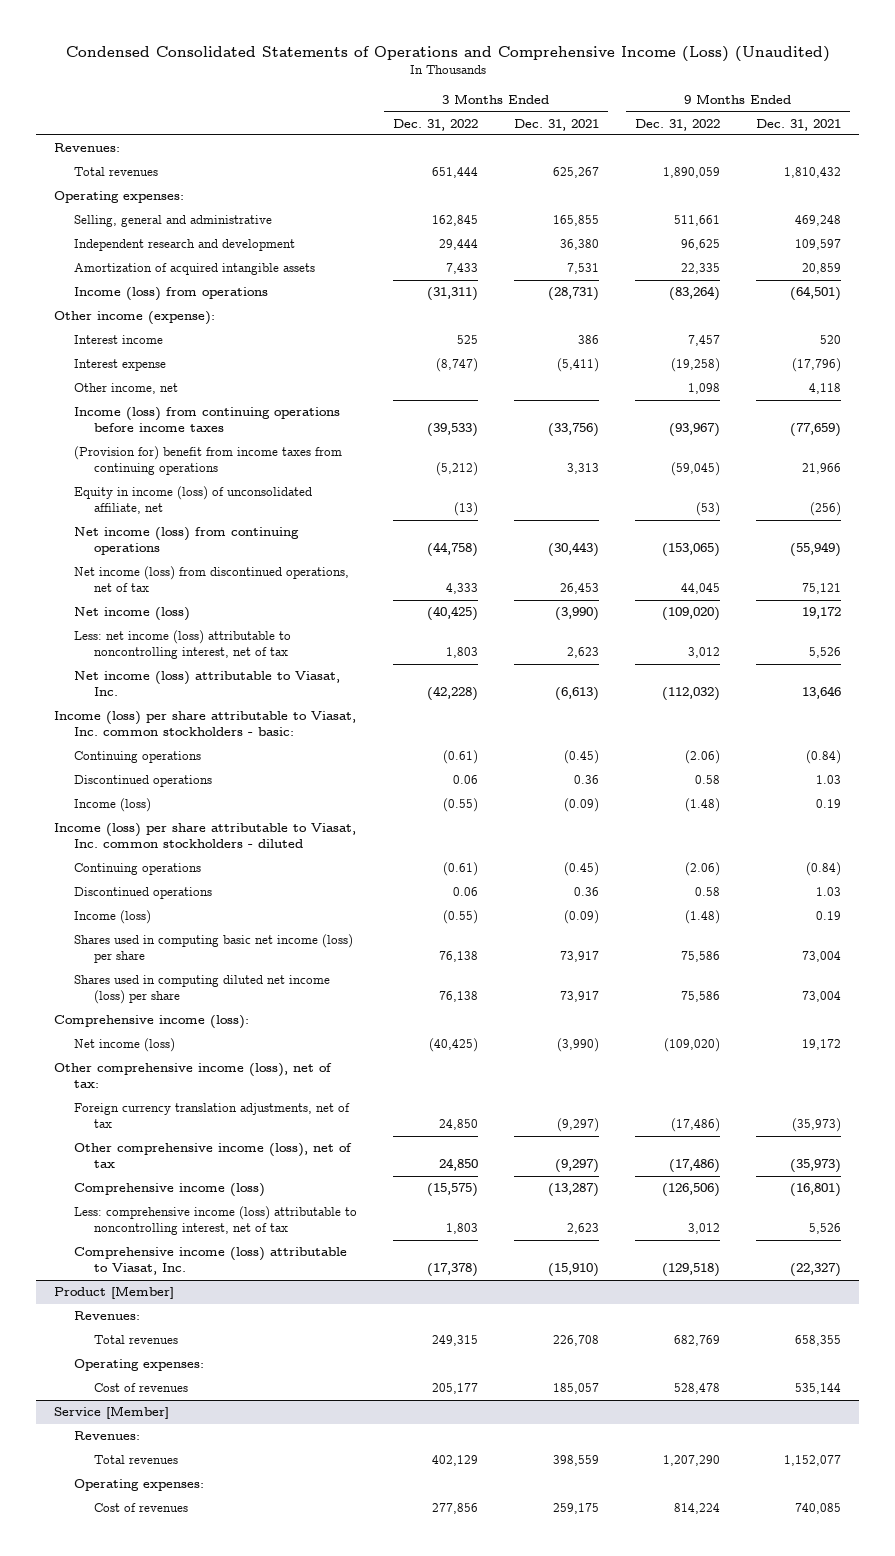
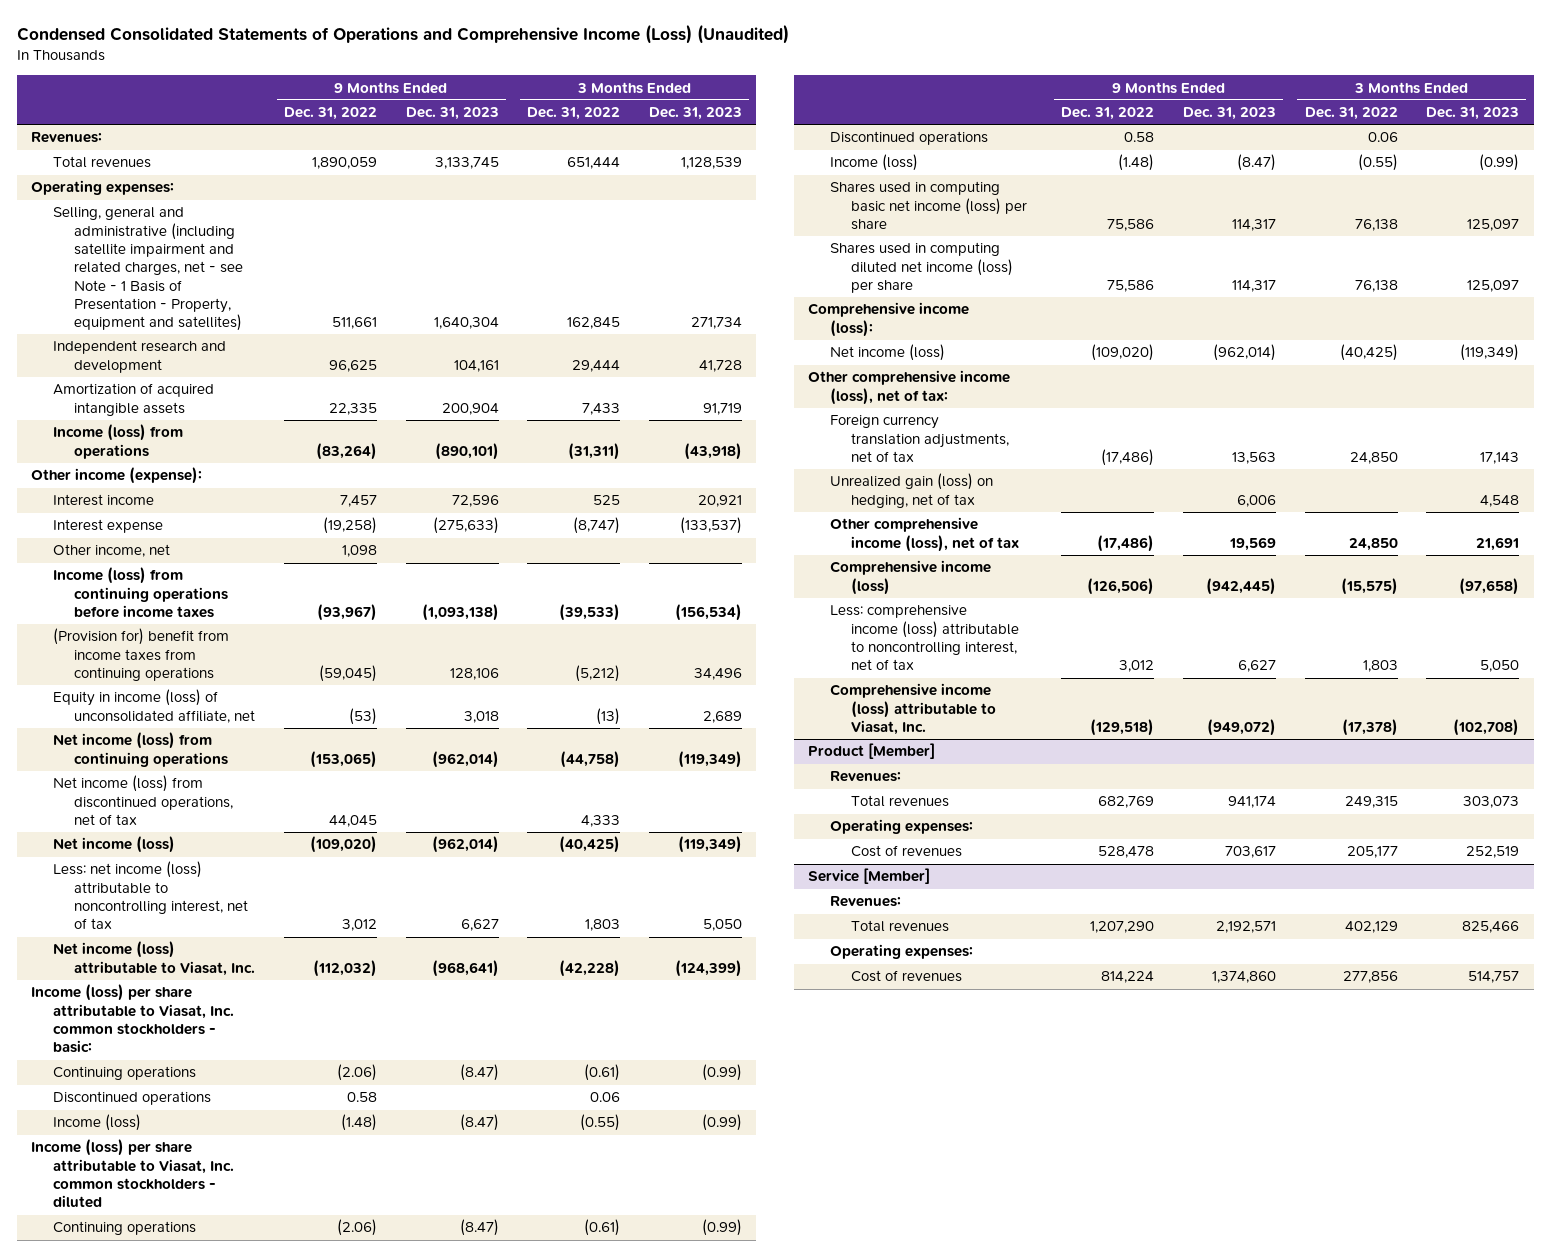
[514,118,600,131] Dec. 31, 2021 -> none
[756,118,842,131] Dec. 31, 2021 -> none
none -> [405,107,499,121] Dec. 31, 2023
none -> [649,107,743,121] Dec. 31, 2023
[74,215,273,228] Selling, general and administrative -> [52,207,244,332] Selling, general and administrative (including satellite impairment and related charges, net - see Note - 1 Basis of Presentation - Property, equipment and satellites)
none -> [829,473,993,508] Unrealized gain (loss) on hedging, net of tax

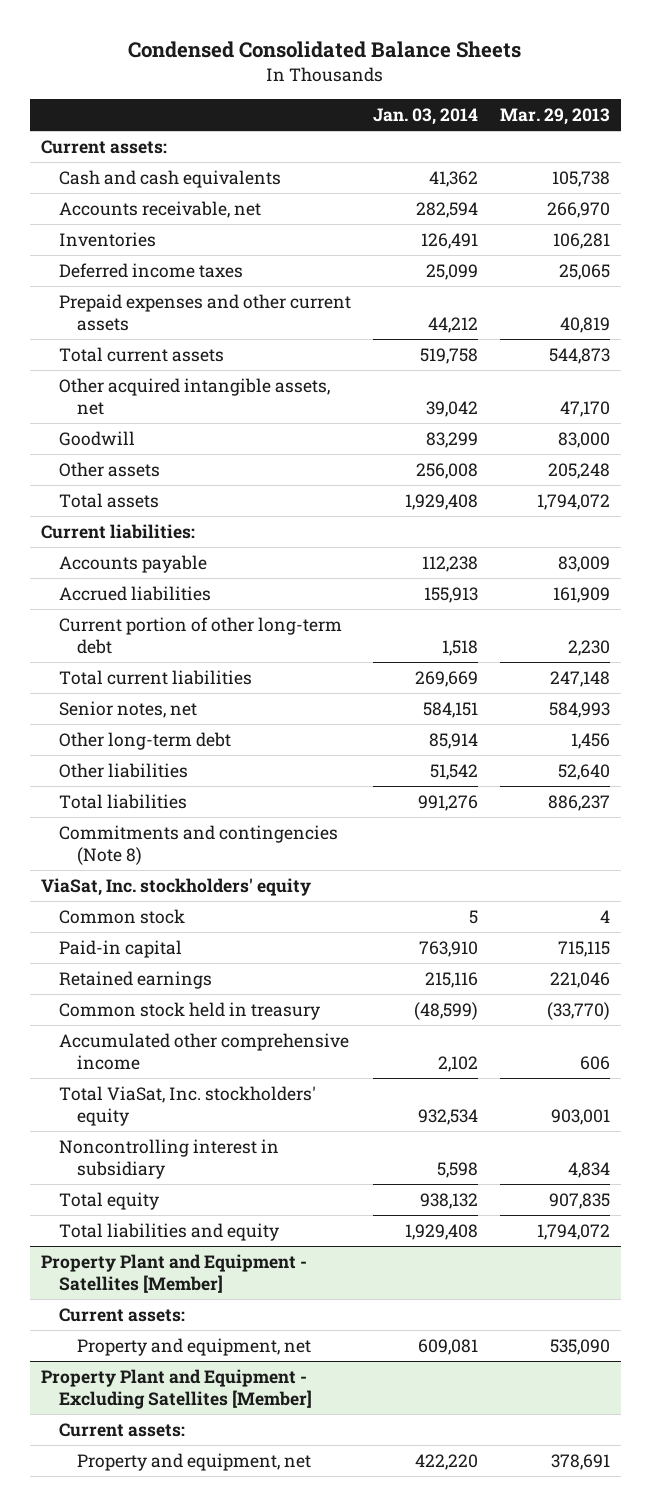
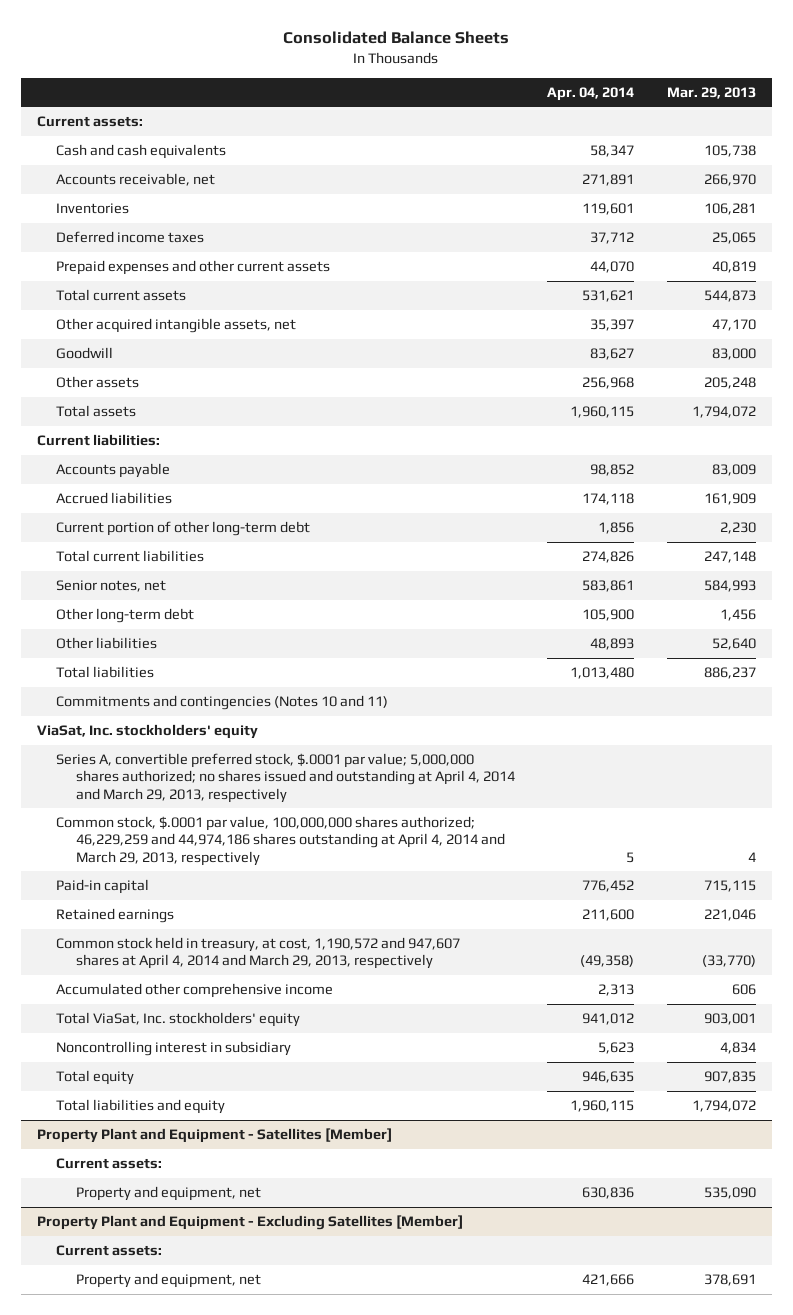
[128,41,522,59] Condensed Consolidated Balance Sheets -> [283,31,510,45] Consolidated Balance Sheets
[372,107,478,125] Jan. 03, 2014 -> none
none -> [547,86,635,101] Apr. 04, 2014
[58,825,338,865] Commitments and contingencies (Note 8) -> [56,695,389,711] Commitments and contingencies (Notes 10 and 11)
none -> [56,753,515,803] Series A, convertible preferred stock, $.0001 par value; 5,000,000 shares authorized; no shares issued and outstanding at April 4, 2014 and March 29, 2013, respectively
[58,909,185,925] Common stock -> [56,816,505,866] Common stock, $.0001 par value, 100,000,000 shares authorized; 46,229,259 and 44,974,186 shares outstanding at April 4, 2014 and March 29, 2013, respectively
[58,1002,320,1021] Common stock held in treasury -> [56,937,461,970] Common stock held in treasury, at cost, 1,190,572 and 947,607 shares at April 4, 2014 and March 29, 2013, respectively

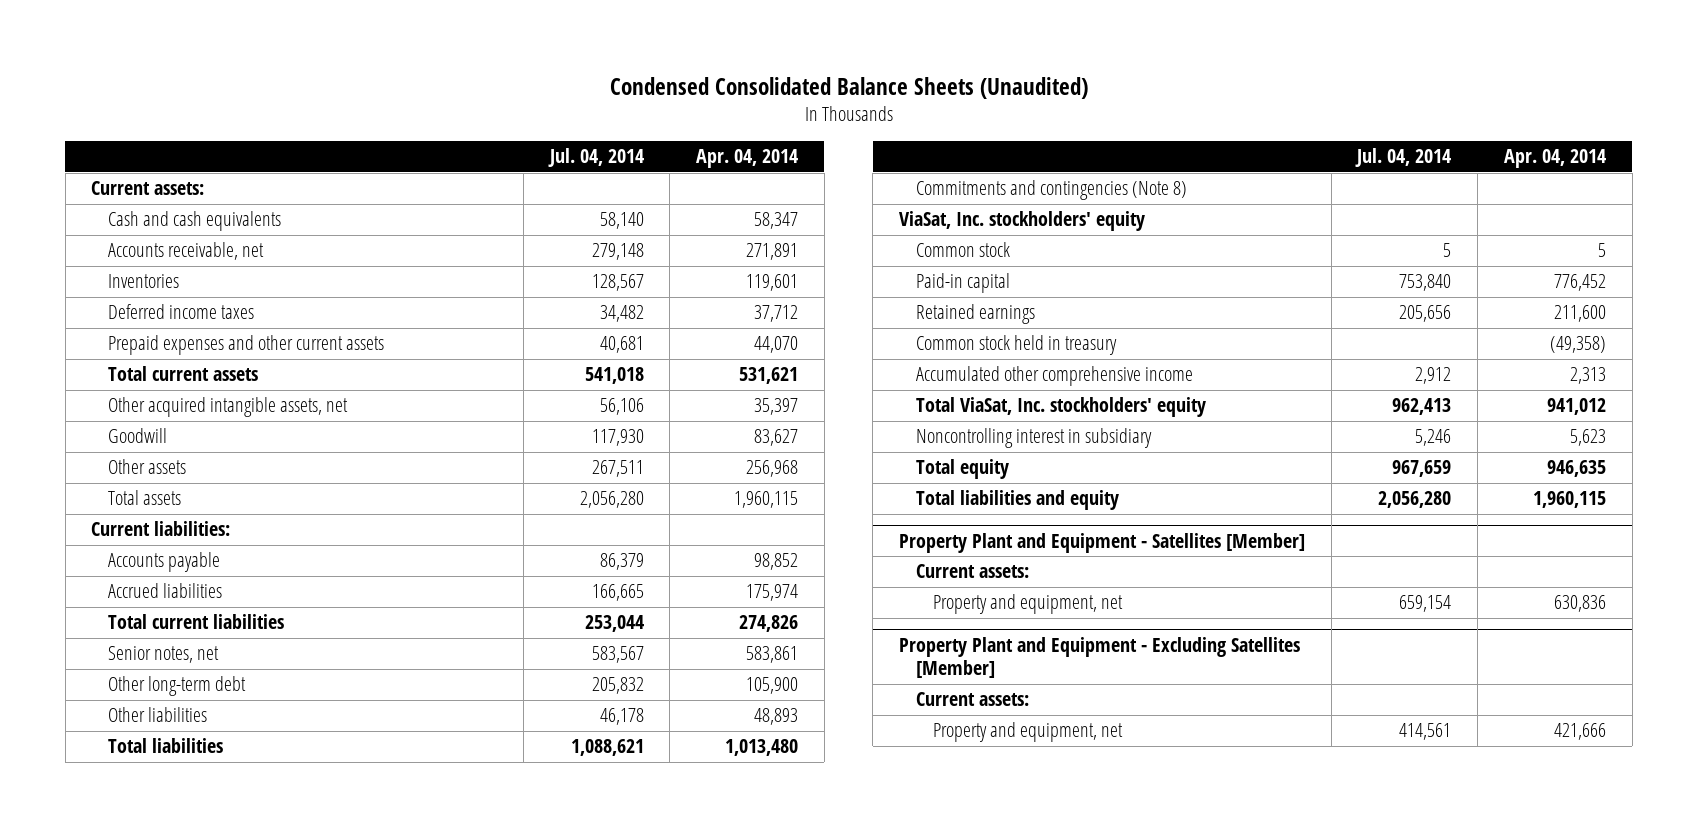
[283,31,510,45] Consolidated Balance Sheets -> [609,77,1088,100] Condensed Consolidated Balance Sheets (Unaudited)
[666,86,756,99] Mar. 29, 2013 -> none
none -> [547,148,644,168] Jul. 04, 2014
[56,521,311,537] Current portion of other long-term debt -> none
[582,493,635,506] 174,118 -> [746,584,799,602] 175,974
[56,695,389,711] Commitments and contingencies (Notes 10 and 11) -> [915,180,1187,201] Commitments and contingencies (Note 8)
[56,753,515,803] Series A, convertible preferred stock, $.0001 par value; 5,000,000 shares authorized; no shares issued and outstanding at April 4, 2014 and March 29, 2013, respectively -> none
[56,816,505,866] Common stock, $.0001 par value, 100,000,000 shares authorized; 46,229,259 and 44,974,186 shares outstanding at April 4, 2014 and March 29, 2013, respectively -> [915,242,1010,258] Common stock
[56,937,461,970] Common stock held in treasury, at cost, 1,190,572 and 947,607 shares at April 4, 2014 and March 29, 2013, respectively -> [915,335,1117,356] Common stock held in treasury

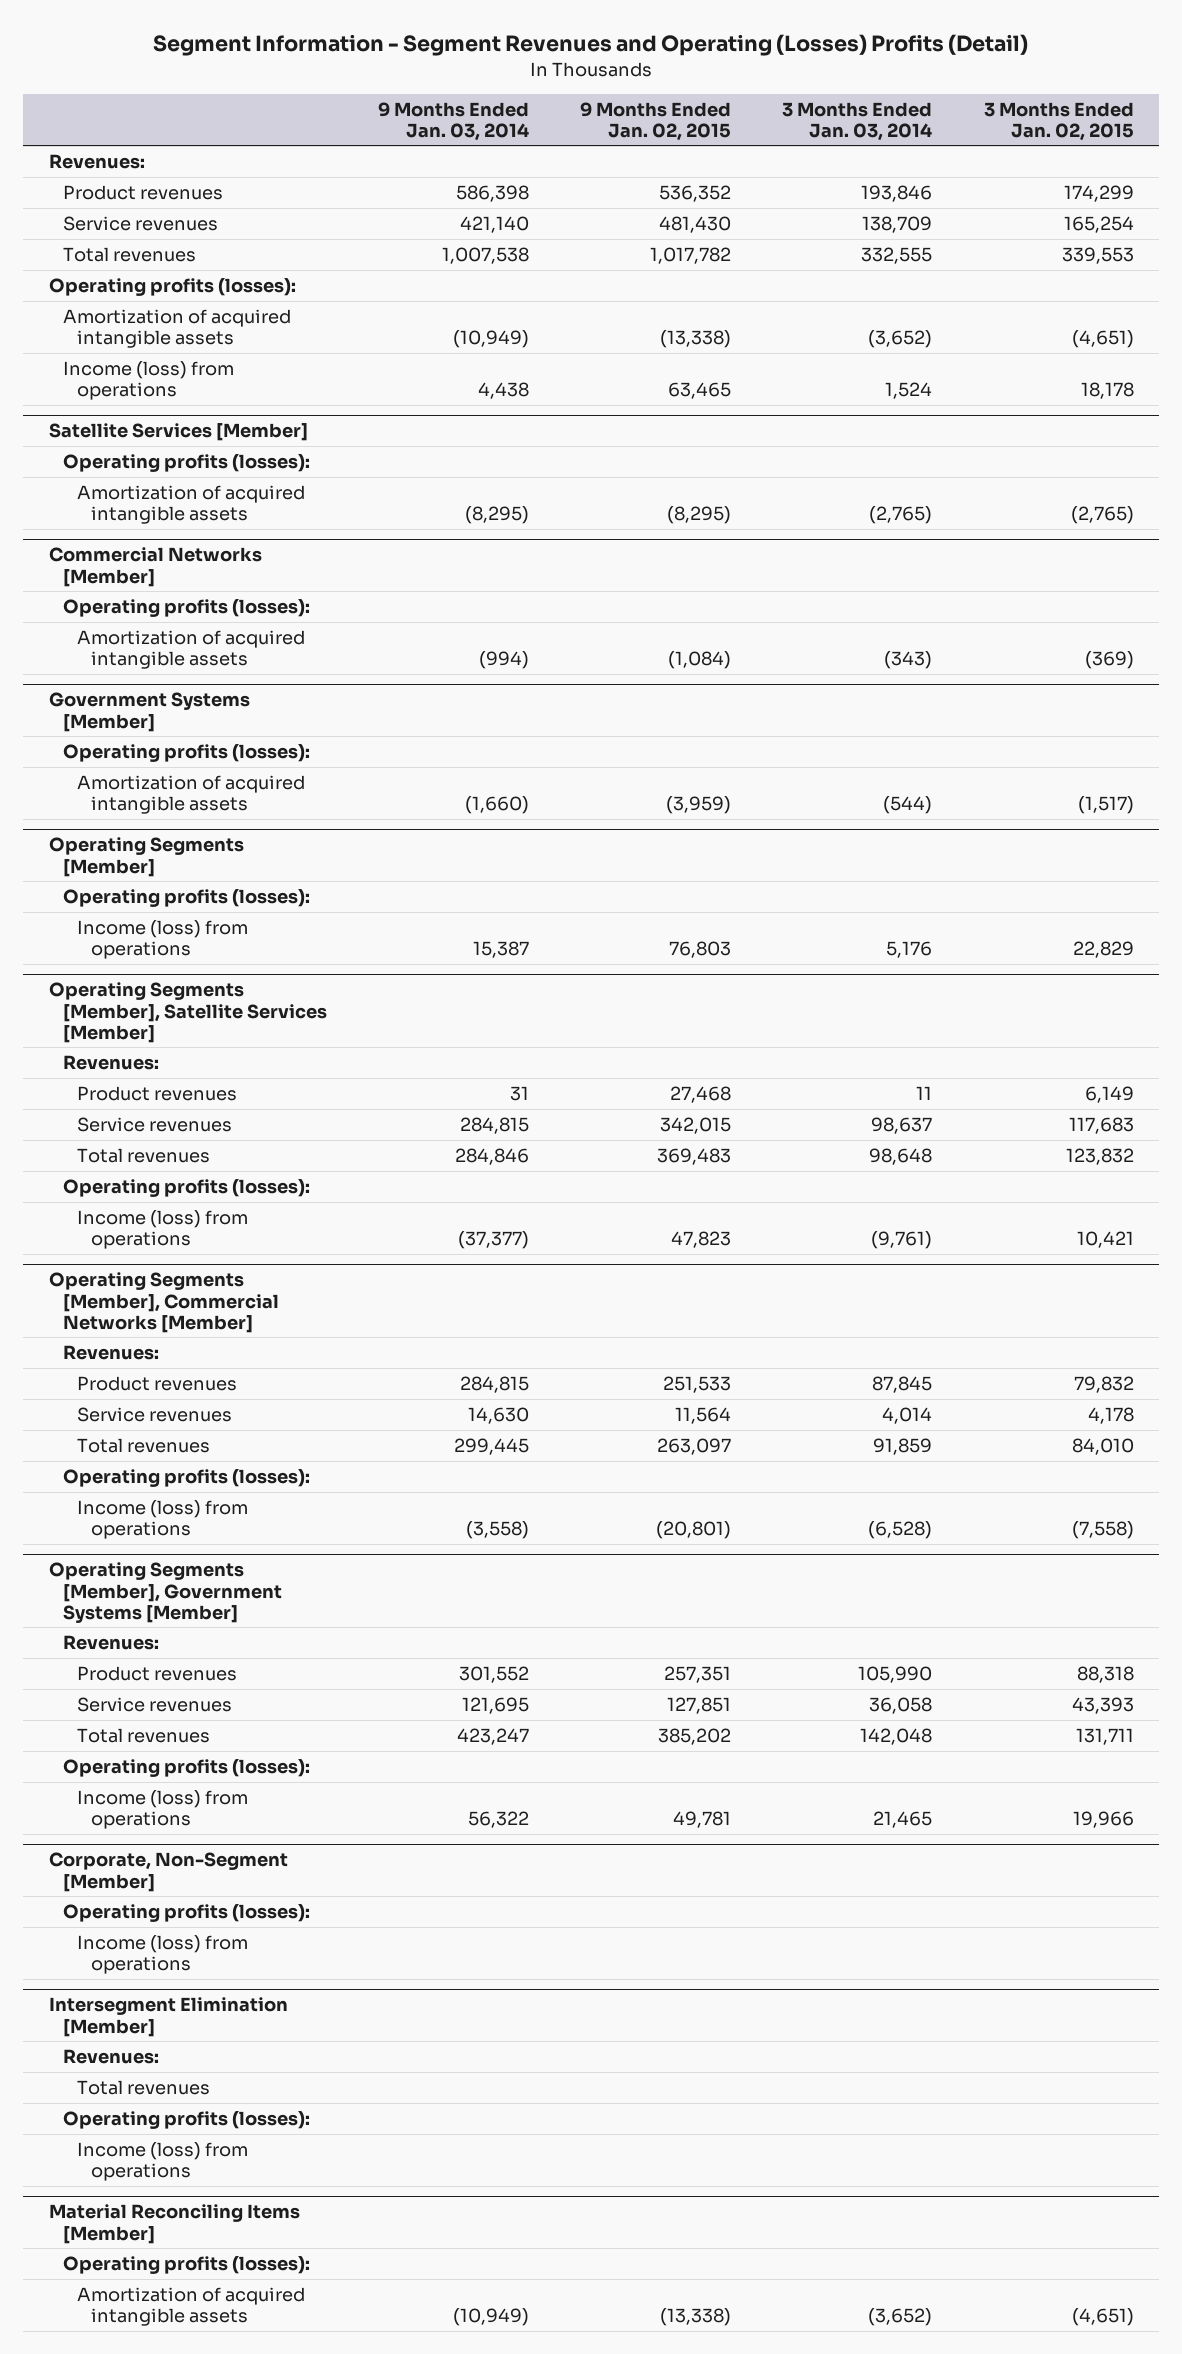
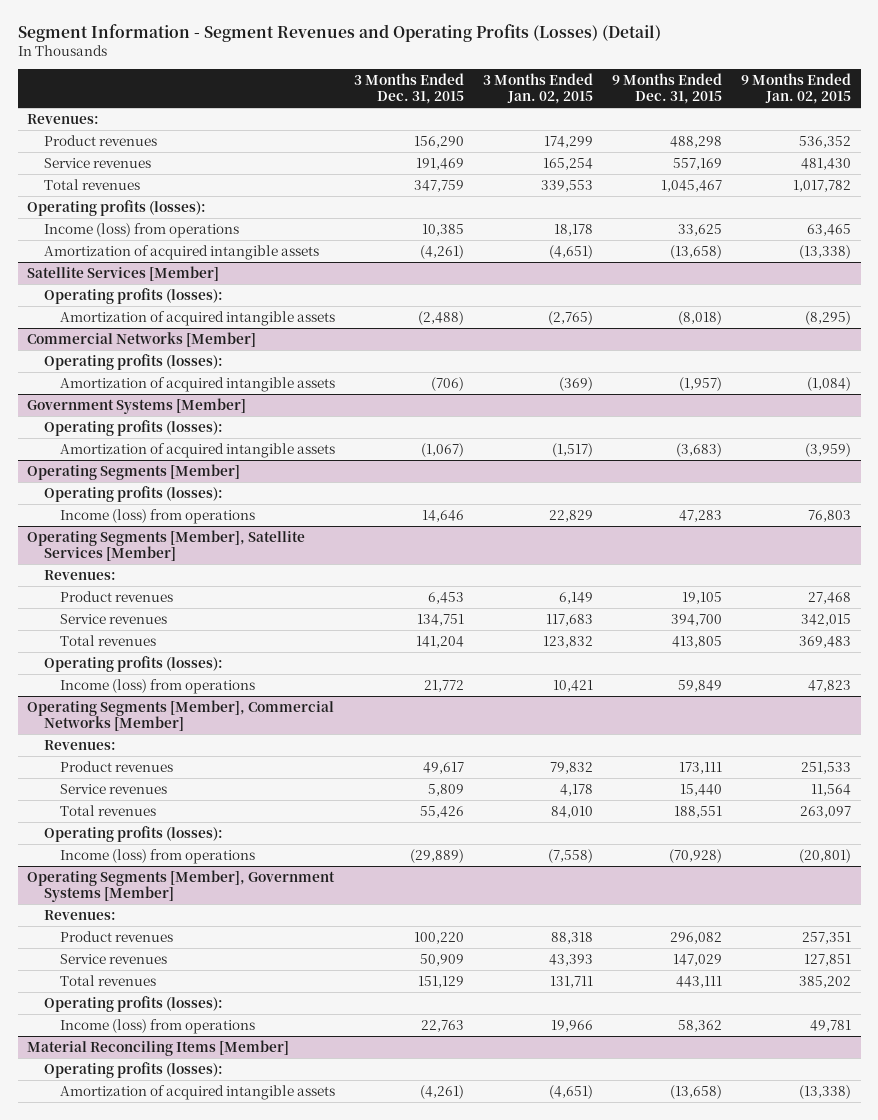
[153,34,1029,57] Segment Information - Segment Revenues and Operating (Losses) Profits (Detail) -> [17,24,661,43] Segment Information - Segment Revenues and Operating Profits (Losses) (Detail)
[377,101,529,141] 9 Months Ended Jan. 03, 2014 -> none
[782,101,933,141] 3 Months Ended Jan. 03, 2014 -> none
none -> [354,73,465,105] 3 Months Ended Dec. 31, 2015
none -> [612,73,723,105] 9 Months Ended Dec. 31, 2015
[62,308,291,349] Amortization of acquired intangible assets -> [43,244,319,260] Amortization of acquired intangible assets
[48,1852,288,1892] Corporate, Non-Segment [Member] -> none
[62,1903,310,1922] Operating profits (losses): -> none
[76,1934,248,1975] Income (loss) from operations -> none
[48,1997,288,2037] Intersegment Elimination [Member] -> none
[62,2048,159,2064] Revenues: -> none
[76,2079,210,2095] Total revenues -> none
[62,2110,310,2129] Operating profits (losses): -> none
[76,2141,248,2182] Income (loss) from operations -> none

